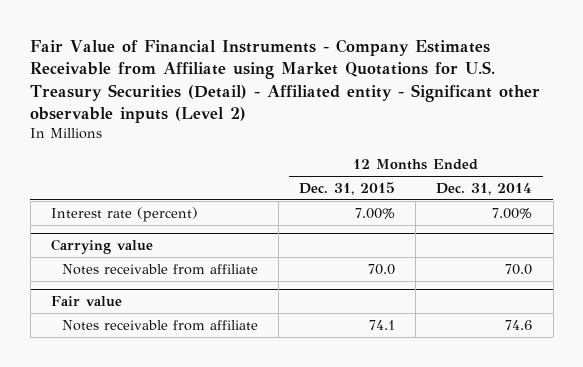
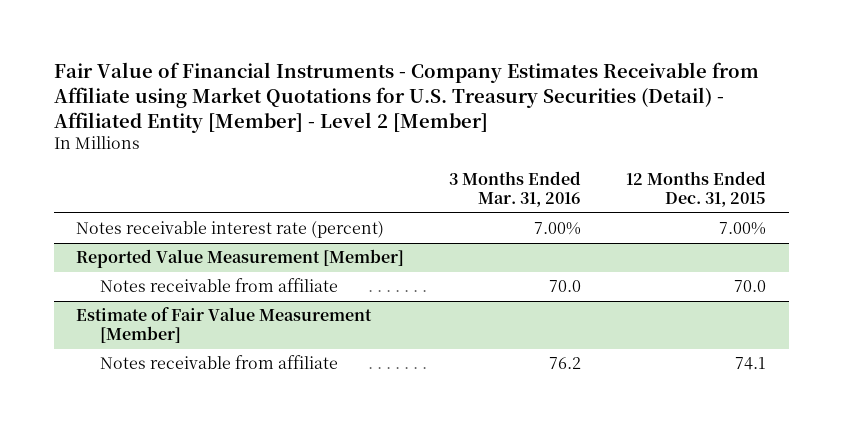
[30,39,541,123] Fair Value of Financial Instruments - Company Estimates Receivable from Affiliate using Market Quotations for U.S. Treasury Securities (Detail) - Affiliated entity - Significant other observable inputs (Level 2) -> [53,62,759,133] Fair Value of Financial Instruments - Company Estimates Receivable from Affiliate using Market Quotations for U.S. Treasury Securities (Detail) - Affiliated Entity [Member] - Level 2 [Member]
[436,182,533,195] Dec. 31, 2014 -> none
none -> [449,171,582,208] 3 Months Ended Mar. 31, 2016
[50,206,198,222] Interest rate (percent) -> [76,221,385,239] Notes receivable interest rate (percent)
[50,239,153,255] Carrying value -> [76,249,405,269] Reported Value Measurement [Member]
[50,296,122,308] Fair value -> [76,307,373,344] Estimate of Fair Value Measurement [Member]

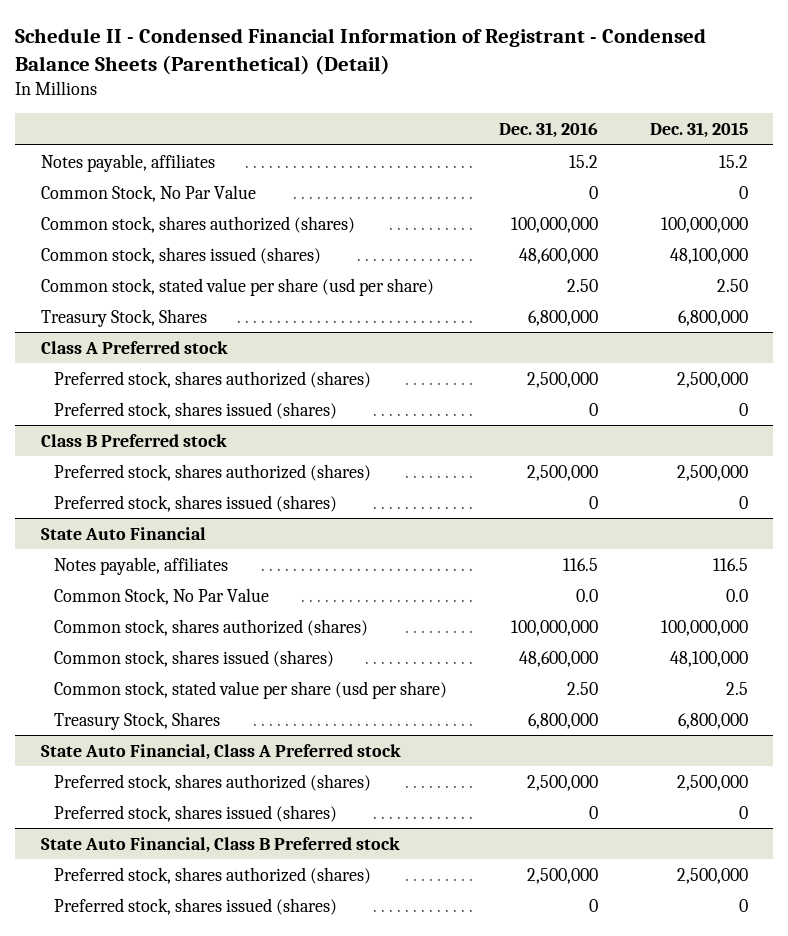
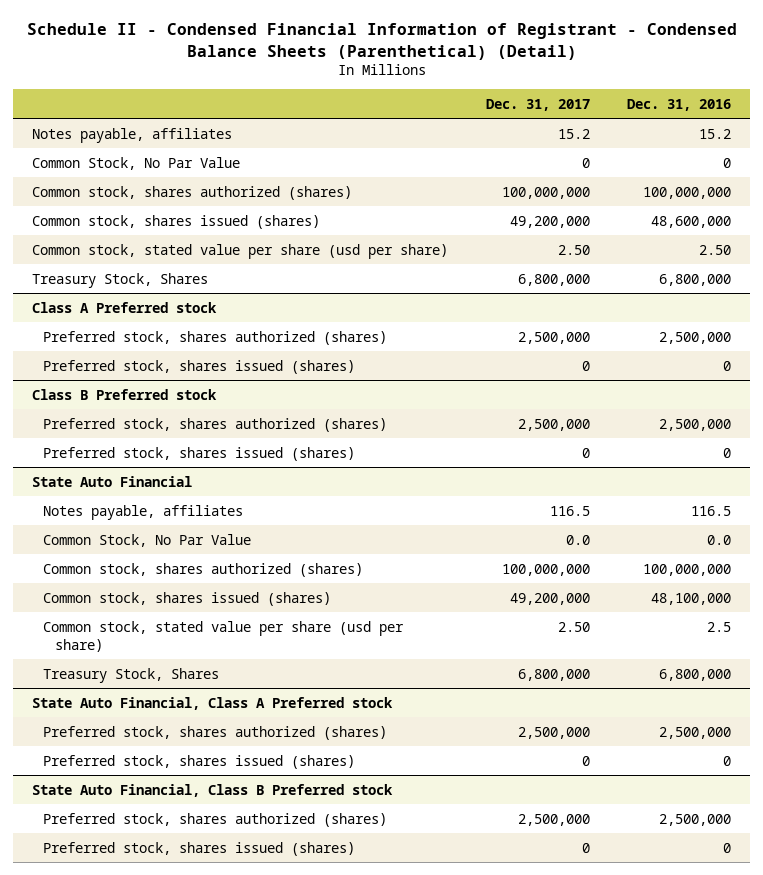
[649,122,748,139] Dec. 31, 2015 -> none
none -> [485,98,590,111] Dec. 31, 2017
[518,650,598,667] 48,600,000 -> [651,592,732,605] 48,100,000
[566,681,598,695] 2.50 -> [707,621,732,632] 2.5

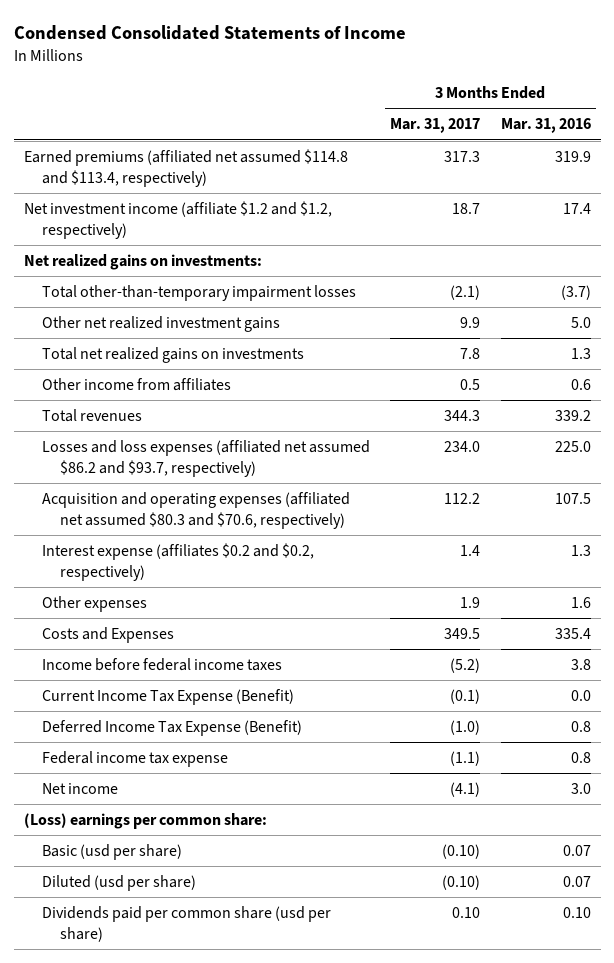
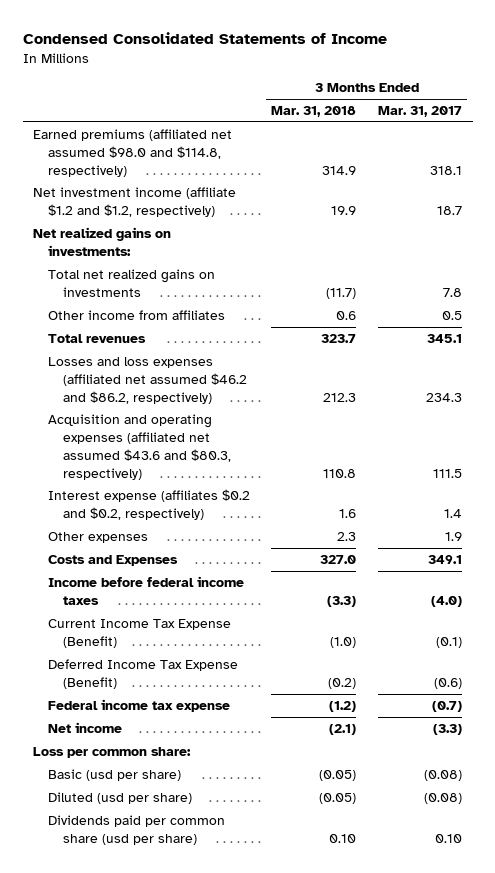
[500,118,591,134] Mar. 31, 2016 -> none
none -> [271,106,357,118] Mar. 31, 2018
[23,149,348,187] Earned premiums (affiliated net assumed $114.8 and $113.4, respectively) -> [33,129,233,177] Earned premiums (affiliated net assumed $98.0 and $114.8, respectively)
[444,151,481,163] 317.3 -> [429,165,462,175] 318.1
[41,285,356,302] Total other-than-temporary impairment losses -> none
[41,316,280,333] Other net realized investment gains -> none
[444,410,481,422] 344.3 -> [426,334,462,344] 345.1
[41,440,370,477] Losses and loss expenses (affiliated net assumed $86.2 and $93.7, respectively) -> [47,357,247,404] Losses and loss expenses (affiliated net assumed $46.2 and $86.2, respectively)
[444,441,481,453] 234.0 -> [425,392,462,402] 234.3
[41,492,350,529] Acquisition and operating expenses (affiliated net assumed $80.3 and $70.6, respectively) -> [47,414,231,480] Acquisition and operating expenses (affiliated net assumed $43.6 and $80.3, respectively)
[444,493,481,505] 112.2 -> [432,468,462,478] 111.5
[444,628,481,640] 349.5 -> [427,555,462,565] 349.1
[450,658,481,674] (5.2) -> [430,595,462,607] (4.0)
[450,720,481,736] (1.0) -> [433,677,462,689] (0.6)
[450,751,481,767] (1.1) -> [431,701,462,713] (0.7)
[450,782,481,798] (4.1) -> [432,724,462,736] (3.3)
[23,813,267,830] (Loss) earnings per common share: -> [33,747,192,759] Loss per common share:
[442,844,481,860] (0.10) -> [423,770,462,782] (0.08)
[442,875,481,891] (0.10) -> [423,793,462,805] (0.08)

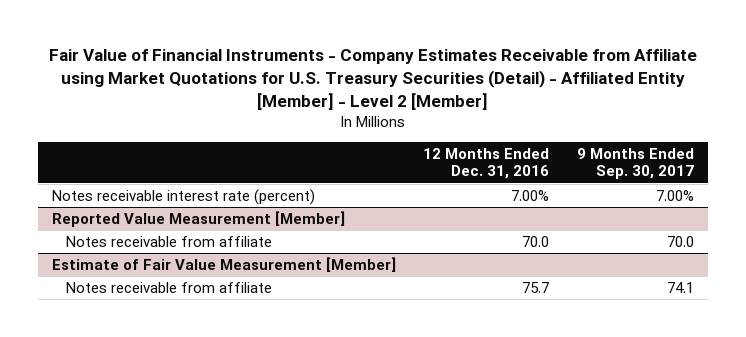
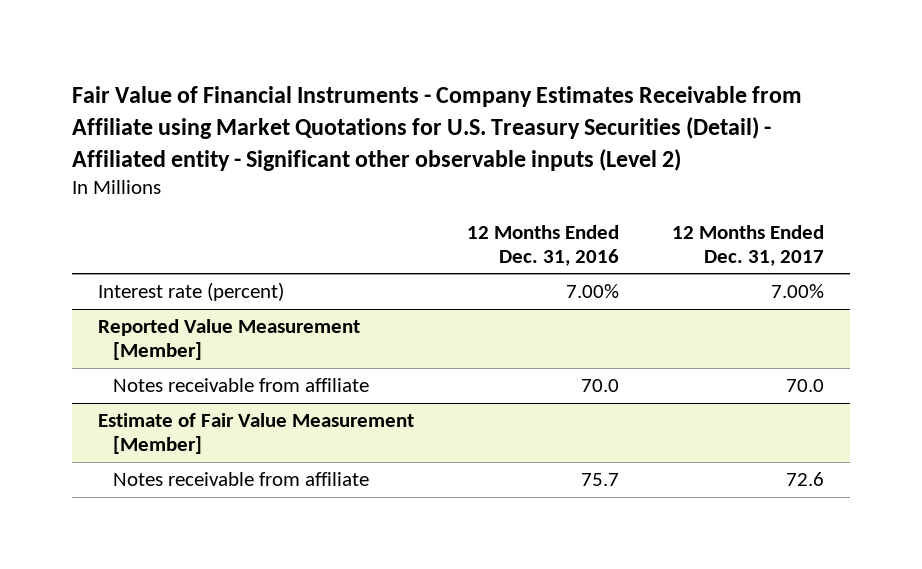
[48,49,697,111] Fair Value of Financial Instruments - Company Estimates Receivable from Affiliate using Market Quotations for U.S. Treasury Securities (Detail) - Affiliated Entity [Member] - Level 2 [Member] -> [71,86,802,171] Fair Value of Financial Instruments - Company Estimates Receivable from Affiliate using Market Quotations for U.S. Treasury Securities (Detail) - Affiliated entity - Significant other observable inputs (Level 2)
[576,147,694,180] 9 Months Ended Sep. 30, 2017 -> none
none -> [671,224,824,266] 12 Months Ended Dec. 31, 2017
[51,188,315,205] Notes receivable interest rate (percent) -> [97,282,284,302] Interest rate (percent)

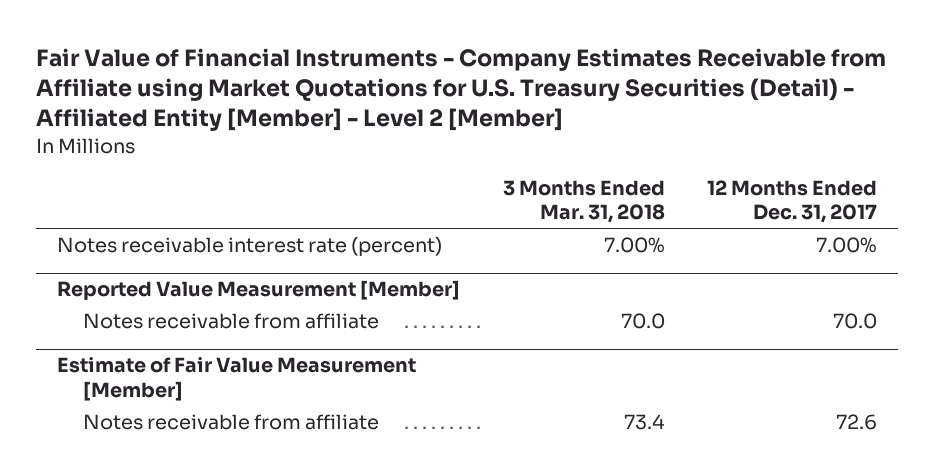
[71,86,802,171] Fair Value of Financial Instruments - Company Estimates Receivable from Affiliate using Market Quotations for U.S. Treasury Securities (Detail) - Affiliated entity - Significant other observable inputs (Level 2) -> [36,48,887,132] Fair Value of Financial Instruments - Company Estimates Receivable from Affiliate using Market Quotations for U.S. Treasury Securities (Detail) - Affiliated Entity [Member] - Level 2 [Member]
[466,224,619,266] 12 Months Ended Dec. 31, 2016 -> none
none -> [502,179,665,224] 3 Months Ended Mar. 31, 2018
[97,282,284,302] Interest rate (percent) -> [57,236,443,257] Notes receivable interest rate (percent)

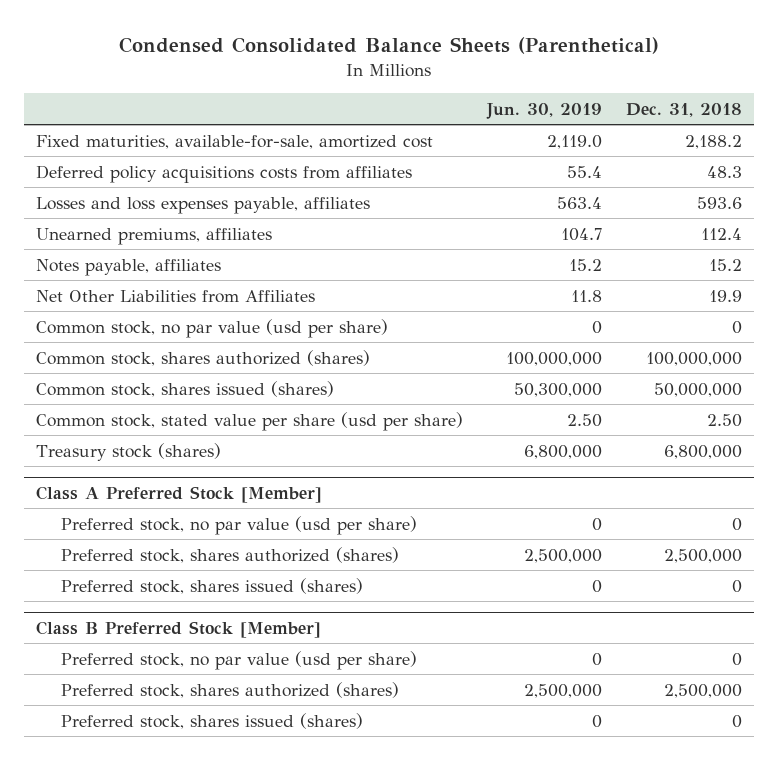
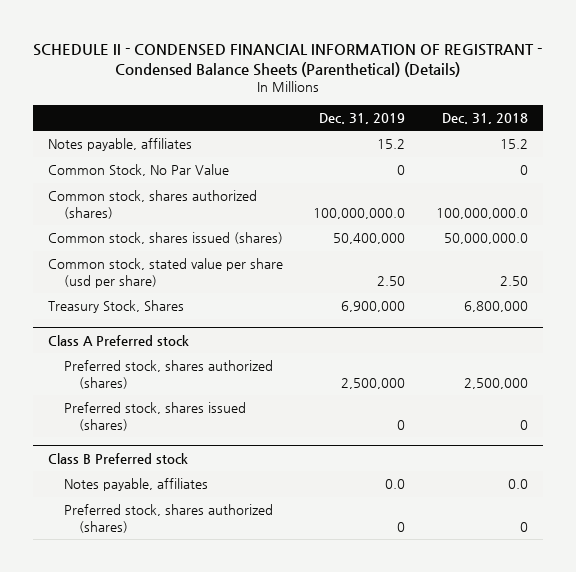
[119,36,660,54] Condensed Consolidated Balance Sheets (Parenthetical) -> [32,43,542,77] SCHEDULE II - CONDENSED FINANCIAL INFORMATION OF REGISTRANT - Condensed Balance Sheets (Parenthetical) (Details)
[486,102,603,119] Jun. 30, 2019 -> none
none -> [319,112,406,124] Dec. 31, 2019
[36,134,434,149] Fixed maturities, available-for-sale, amortized cost -> none
[36,164,413,183] Deferred policy acquisitions costs from affiliates -> none
[36,196,371,214] Losses and loss expenses payable, affiliates -> none
[36,227,273,245] Unearned premiums, affiliates -> none
[36,289,316,303] Net Other Liabilities from Affiliates -> none
[36,318,389,338] Common stock, no par value (usd per share) -> [48,164,230,177] Common Stock, No Par Value
[646,351,743,366] 100,000,000 -> [435,208,528,220] 100,000,000.0
[654,382,743,397] 50,000,000 -> [443,233,528,245] 50,000,000.0
[61,515,418,535] Preferred stock, no par value (usd per share) -> none
[61,546,400,563] Preferred stock, shares authorized (shares) -> none
[61,577,364,594] Preferred stock, shares issued (shares) -> none
[36,621,322,639] Class B Preferred Stock [Member] -> none
[61,650,418,670] Preferred stock, no par value (usd per share) -> none
[36,442,222,461] Treasury stock (shares) -> [48,300,185,314] Treasury Stock, Shares
[36,486,323,504] Class A Preferred Stock [Member] -> [48,334,190,346] Class A Preferred stock
none -> [48,452,189,464] Class B Preferred stock
none -> [63,478,208,492] Notes payable, affiliates
none -> [63,504,273,534] Preferred stock, shares authorized (shares)

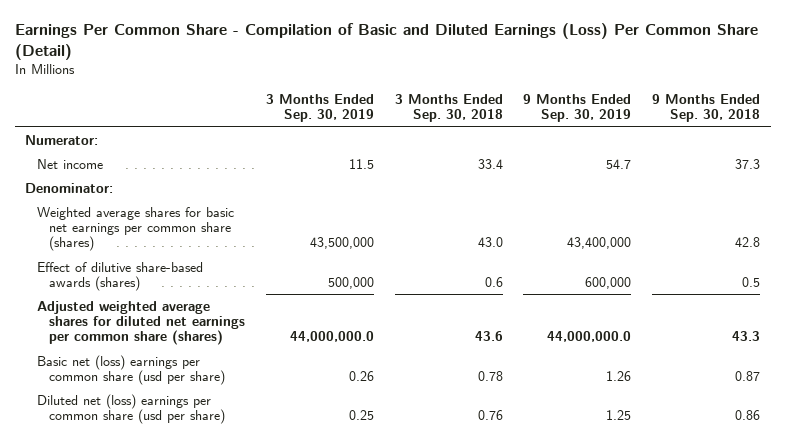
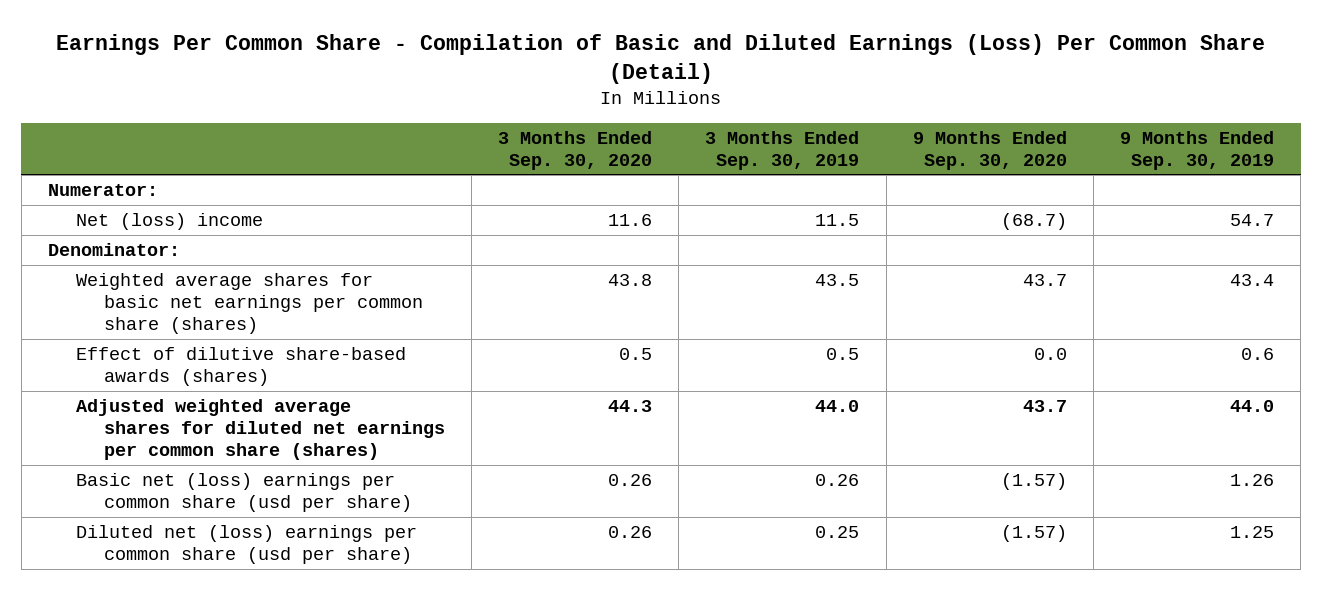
[394,94,503,123] 3 Months Ended Sep. 30, 2018 -> none
[652,94,761,123] 9 Months Ended Sep. 30, 2018 -> none
none -> [497,130,652,170] 3 Months Ended Sep. 30, 2020
none -> [912,130,1067,170] 9 Months Ended Sep. 30, 2020
[37,158,104,169] Net income -> [75,212,263,230] Net (loss) income
[309,237,374,250] 43,500,000 -> [815,273,860,286] 43.5
[567,237,632,250] 43,400,000 -> [1230,273,1275,286] 43.4
[327,276,374,289] 500,000 -> [826,347,860,360] 0.5
[585,276,632,289] 600,000 -> [1241,347,1275,360] 0.6
[289,331,374,343] 44,000,000.0 -> [815,399,860,412] 44.0
[547,331,632,343] 44,000,000.0 -> [1230,399,1275,412] 44.0

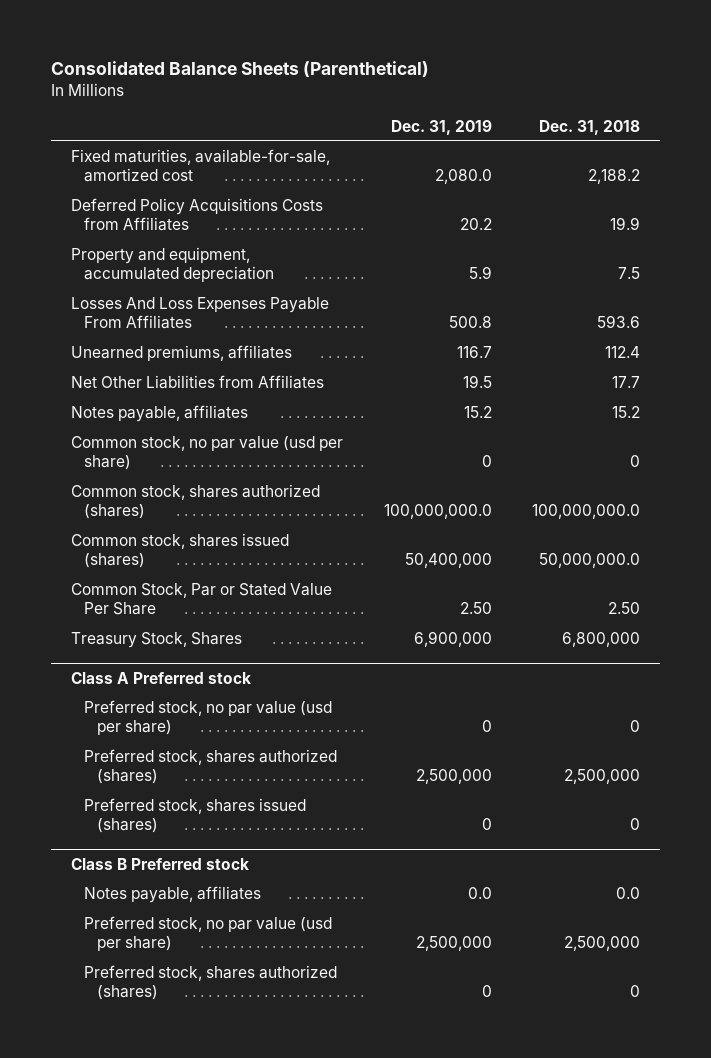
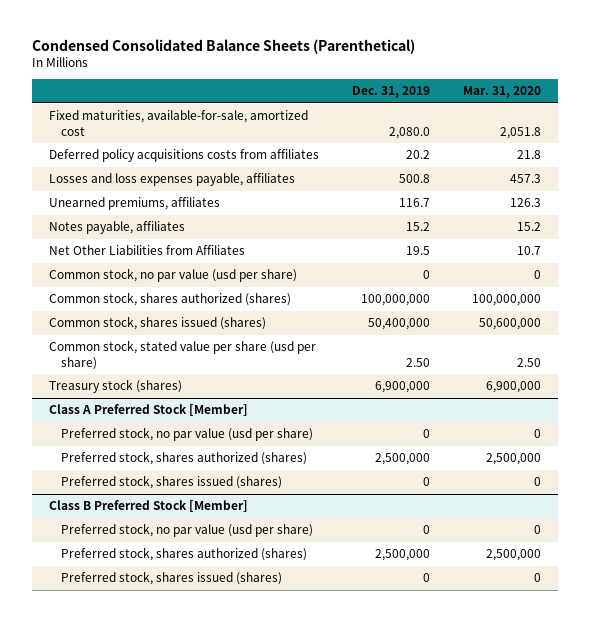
[51,61,430,78] Consolidated Balance Sheets (Parenthetical) -> [32,38,416,54] Condensed Consolidated Balance Sheets (Parenthetical)
[538,119,640,135] Dec. 31, 2018 -> none
none -> [463,86,542,99] Mar. 31, 2020
[71,247,275,283] Property and equipment, accumulated depreciation -> none
[71,198,324,232] Deferred Policy Acquisitions Costs from Affiliates -> [48,149,319,163] Deferred policy acquisitions costs from affiliates
[71,297,330,330] Losses And Loss Expenses Payable From Affiliates -> [48,173,295,187] Losses and loss expenses payable, affiliates
[71,375,325,390] Net Other Liabilities from Affiliates -> [48,245,245,256] Net Other Liabilities from Affiliates
[383,504,492,520] 100,000,000.0 -> [360,294,430,307] 100,000,000
[71,583,333,616] Common Stock, Par or Stated Value Per Share -> [48,340,316,370] Common stock, stated value per share (usd per share)
[71,632,243,649] Treasury Stock, Shares -> [48,379,182,394] Treasury stock (shares)
[71,671,252,684] Class A Preferred stock -> [48,404,248,417] Class A Preferred Stock [Member]
[84,886,262,904] Notes payable, affiliates -> none
[71,857,250,870] Class B Preferred stock -> [48,500,248,513] Class B Preferred Stock [Member]
[415,936,492,952] 2,500,000 -> [422,525,430,535] 0
[481,985,492,998] 0 -> [374,549,430,562] 2,500,000
none -> [60,571,282,586] Preferred stock, shares issued (shares)

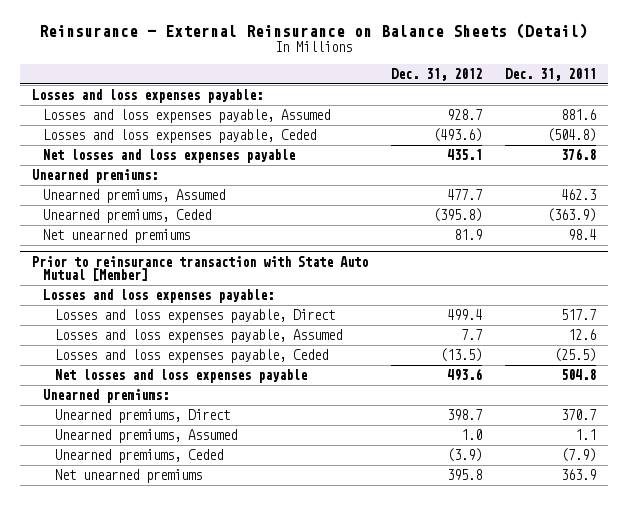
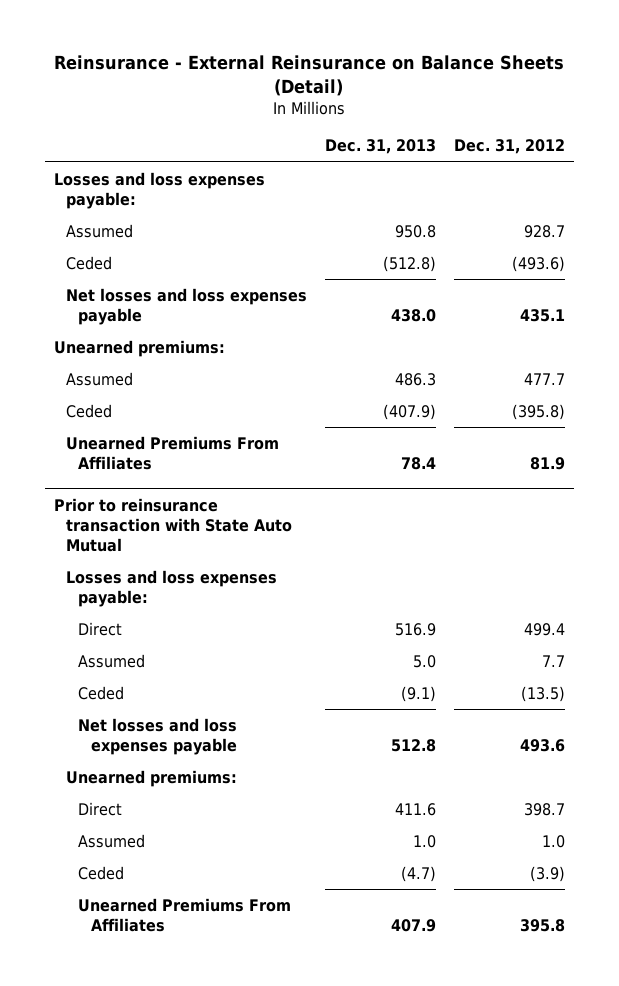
[505,67,597,81] Dec. 31, 2011 -> none
none -> [325,139,437,155] Dec. 31, 2013
[43,109,331,124] Losses and loss expenses payable, Assumed -> [65,223,133,238] Assumed
[43,129,317,144] Losses and loss expenses payable, Ceded -> [65,255,112,270] Ceded
[43,189,226,204] Unearned premiums, Assumed -> [65,371,133,386] Assumed
[43,209,212,224] Unearned premiums, Ceded -> [65,403,112,418] Ceded
[43,229,191,244] Net unearned premiums -> [65,435,279,470] Unearned Premiums From Affiliates
[31,255,368,281] Prior to reinsurance transaction with State Auto Mutual [Member] -> [53,497,292,552] Prior to reinsurance transaction with State Auto Mutual
[54,309,335,324] Losses and loss expenses payable, Direct -> [78,621,123,636] Direct
[54,329,342,344] Losses and loss expenses payable, Assumed -> [78,653,146,668] Assumed
[54,349,328,364] Losses and loss expenses payable, Ceded -> [78,685,125,700] Ceded
[54,409,230,424] Unearned premiums, Direct -> [78,801,123,816] Direct
[54,429,237,444] Unearned premiums, Assumed -> [78,833,146,848] Assumed
[54,449,223,464] Unearned premiums, Ceded -> [78,865,125,880] Ceded
[54,469,202,484] Net unearned premiums -> [78,897,292,932] Unearned Premiums From Affiliates

